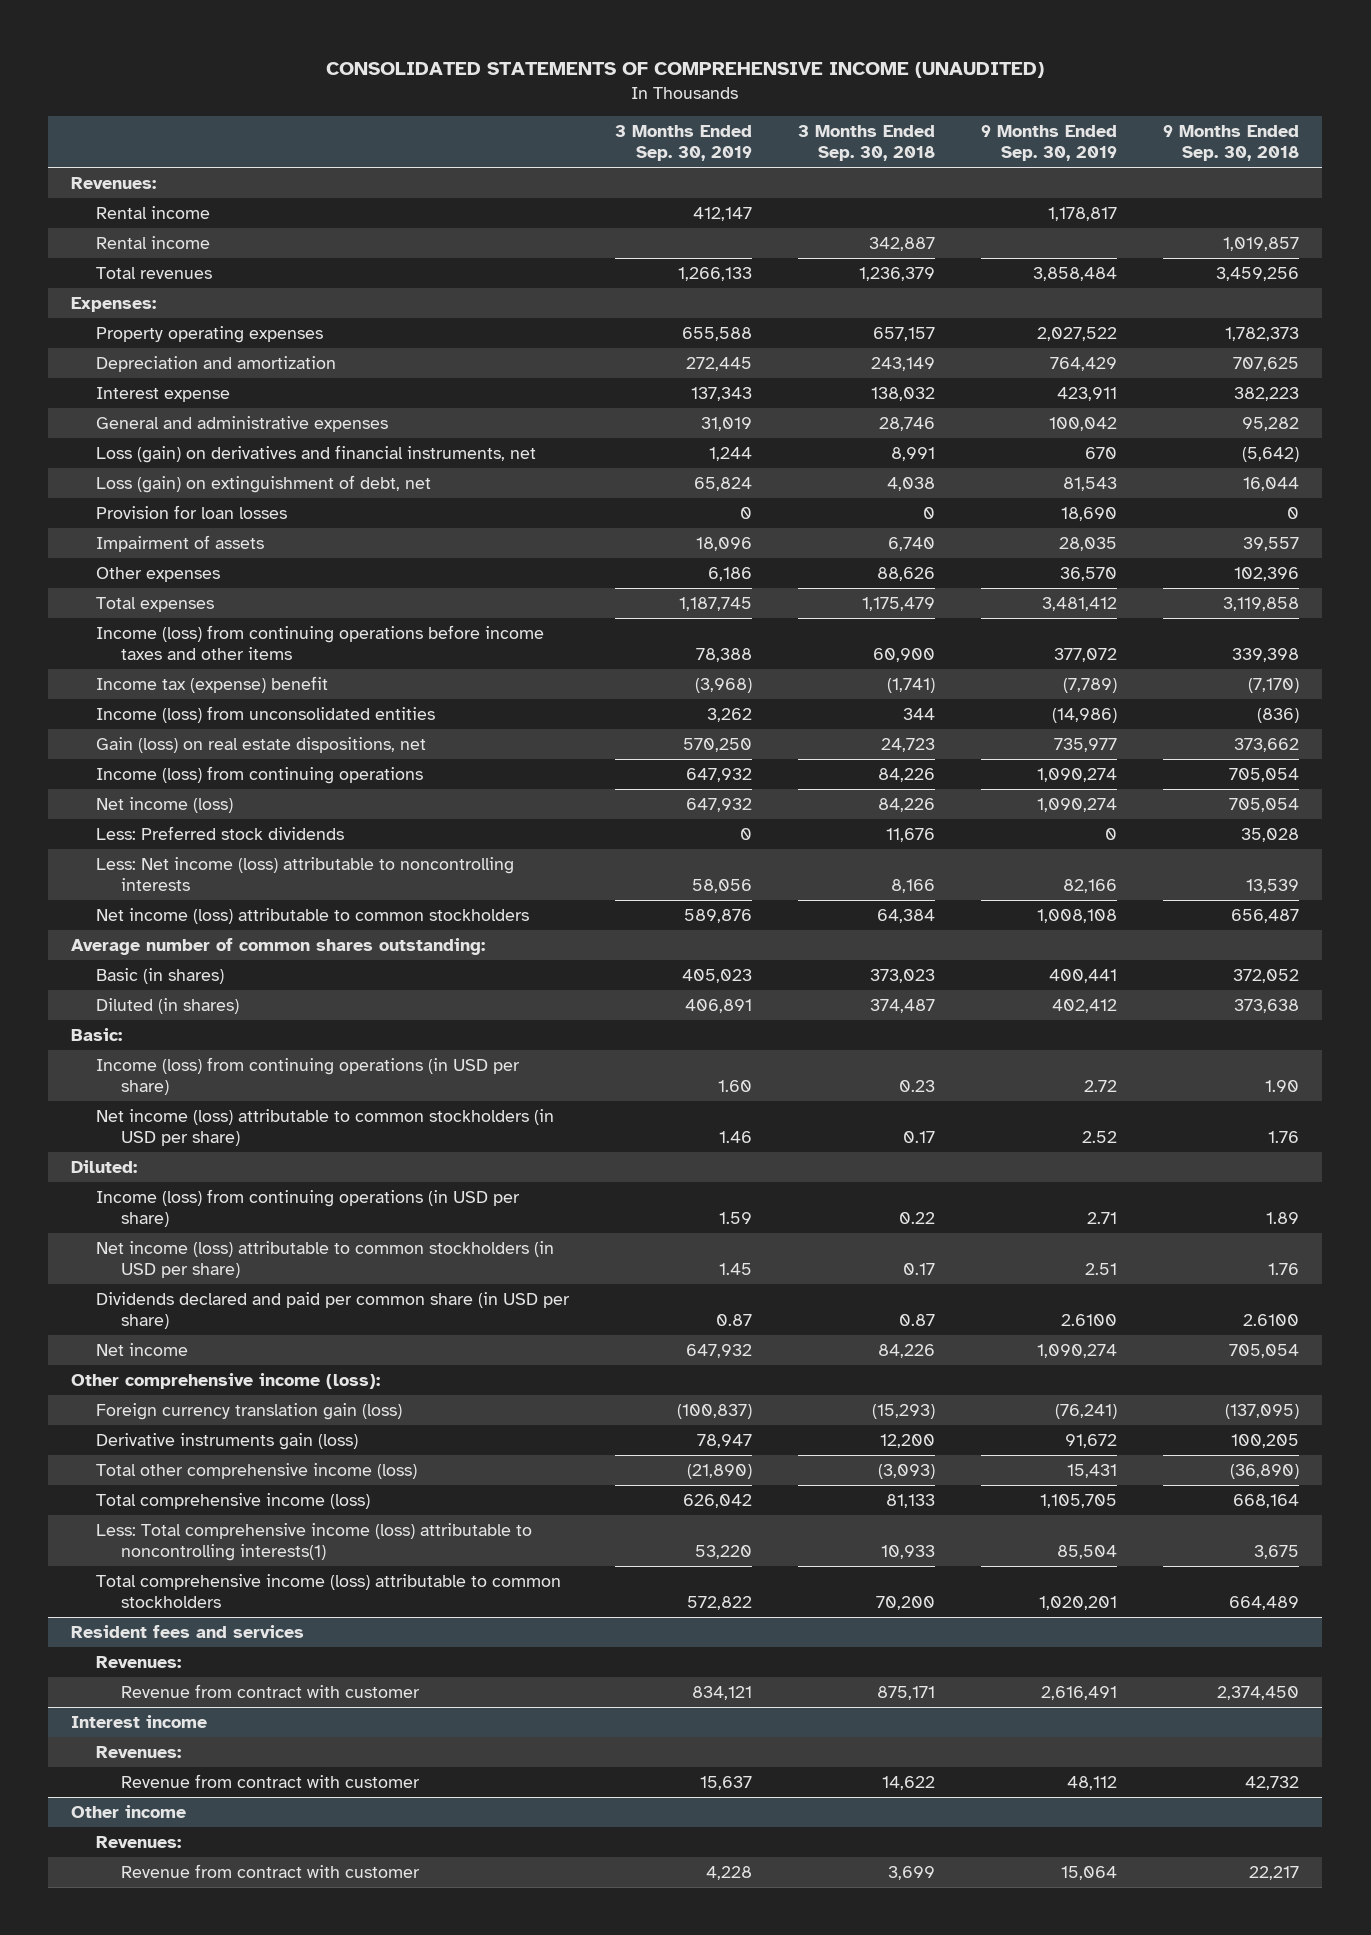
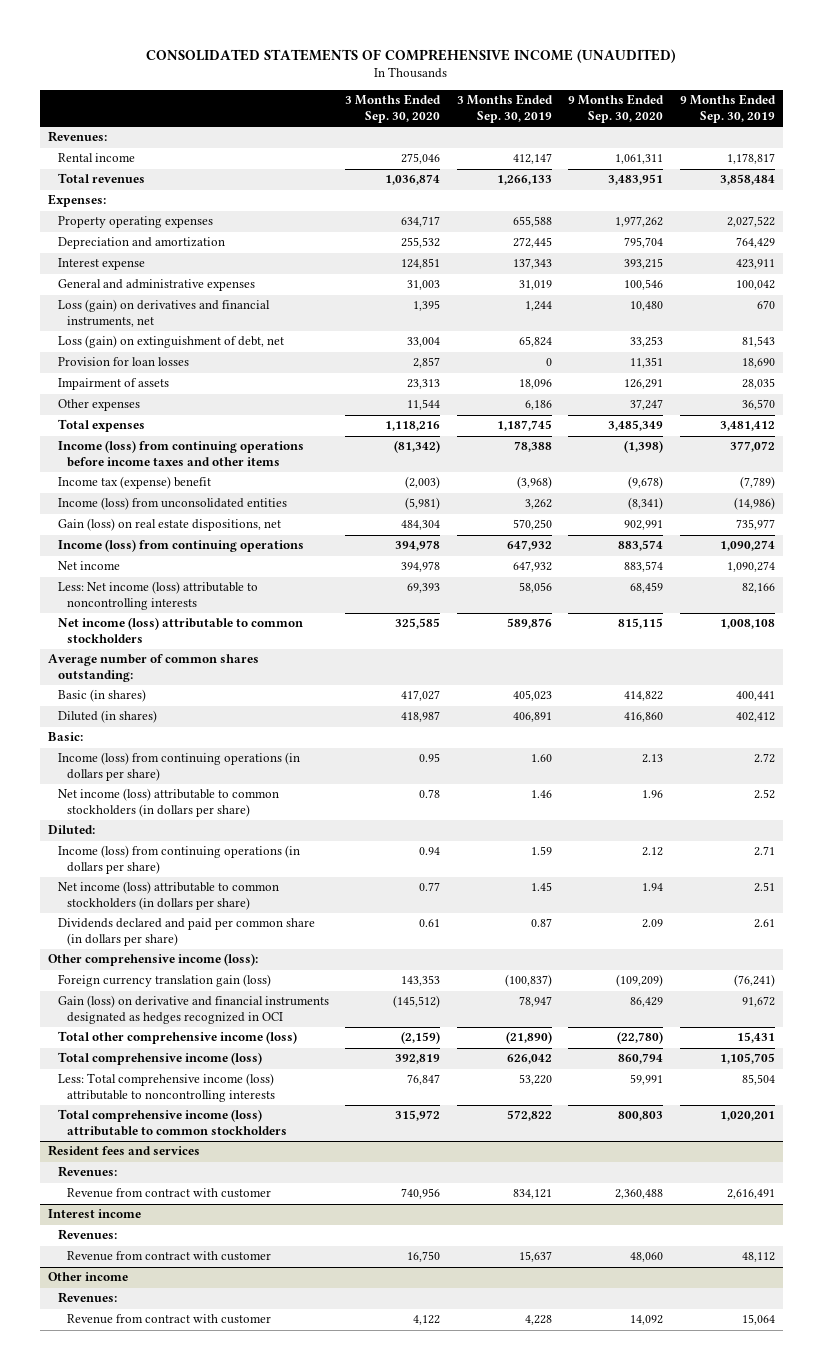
[798,124,936,162] 3 Months Ended Sep. 30, 2018 -> none
[1163,124,1300,162] 9 Months Ended Sep. 30, 2018 -> none
none -> [345,94,442,124] 3 Months Ended Sep. 30, 2020
none -> [568,94,665,124] 9 Months Ended Sep. 30, 2020
[96,235,211,249] Rental income -> none
[96,796,234,813] Net income (loss) -> none
[96,825,345,840] Less: Preferred stock dividends -> none
[96,1342,189,1356] Net income -> [57,561,120,571] Net income
[96,1056,521,1096] Income (loss) from continuing operations (in USD per share) -> [57,752,300,782] Income (loss) from continuing operations (in dollars per share)
[96,1108,555,1147] Net income (loss) attributable to common stockholders (in USD per share) -> [57,788,279,818] Net income (loss) attributable to common stockholders (in dollars per share)
[96,1188,521,1228] Income (loss) from continuing operations (in USD per share) -> [57,845,300,875] Income (loss) from continuing operations (in dollars per share)
[96,1240,555,1279] Net income (loss) attributable to common stockholders (in USD per share) -> [57,881,279,911] Net income (loss) attributable to common stockholders (in dollars per share)
[96,1291,571,1330] Dividends declared and paid per common share (in USD per share) -> [57,918,315,947] Dividends declared and paid per common share (in dollars per share)
[1061,1314,1118,1327] 2.6100 -> [753,919,775,929] 2.61
[96,1432,359,1450] Derivative instruments gain (loss) -> [57,995,329,1025] Gain (loss) on derivative and financial instruments designated as hedges recognized in OCI
[96,1522,533,1562] Less: Total comprehensive income (loss) attributable to noncontrolling interests(1) -> [57,1073,275,1103] Less: Total comprehensive income (loss) attributable to noncontrolling interests

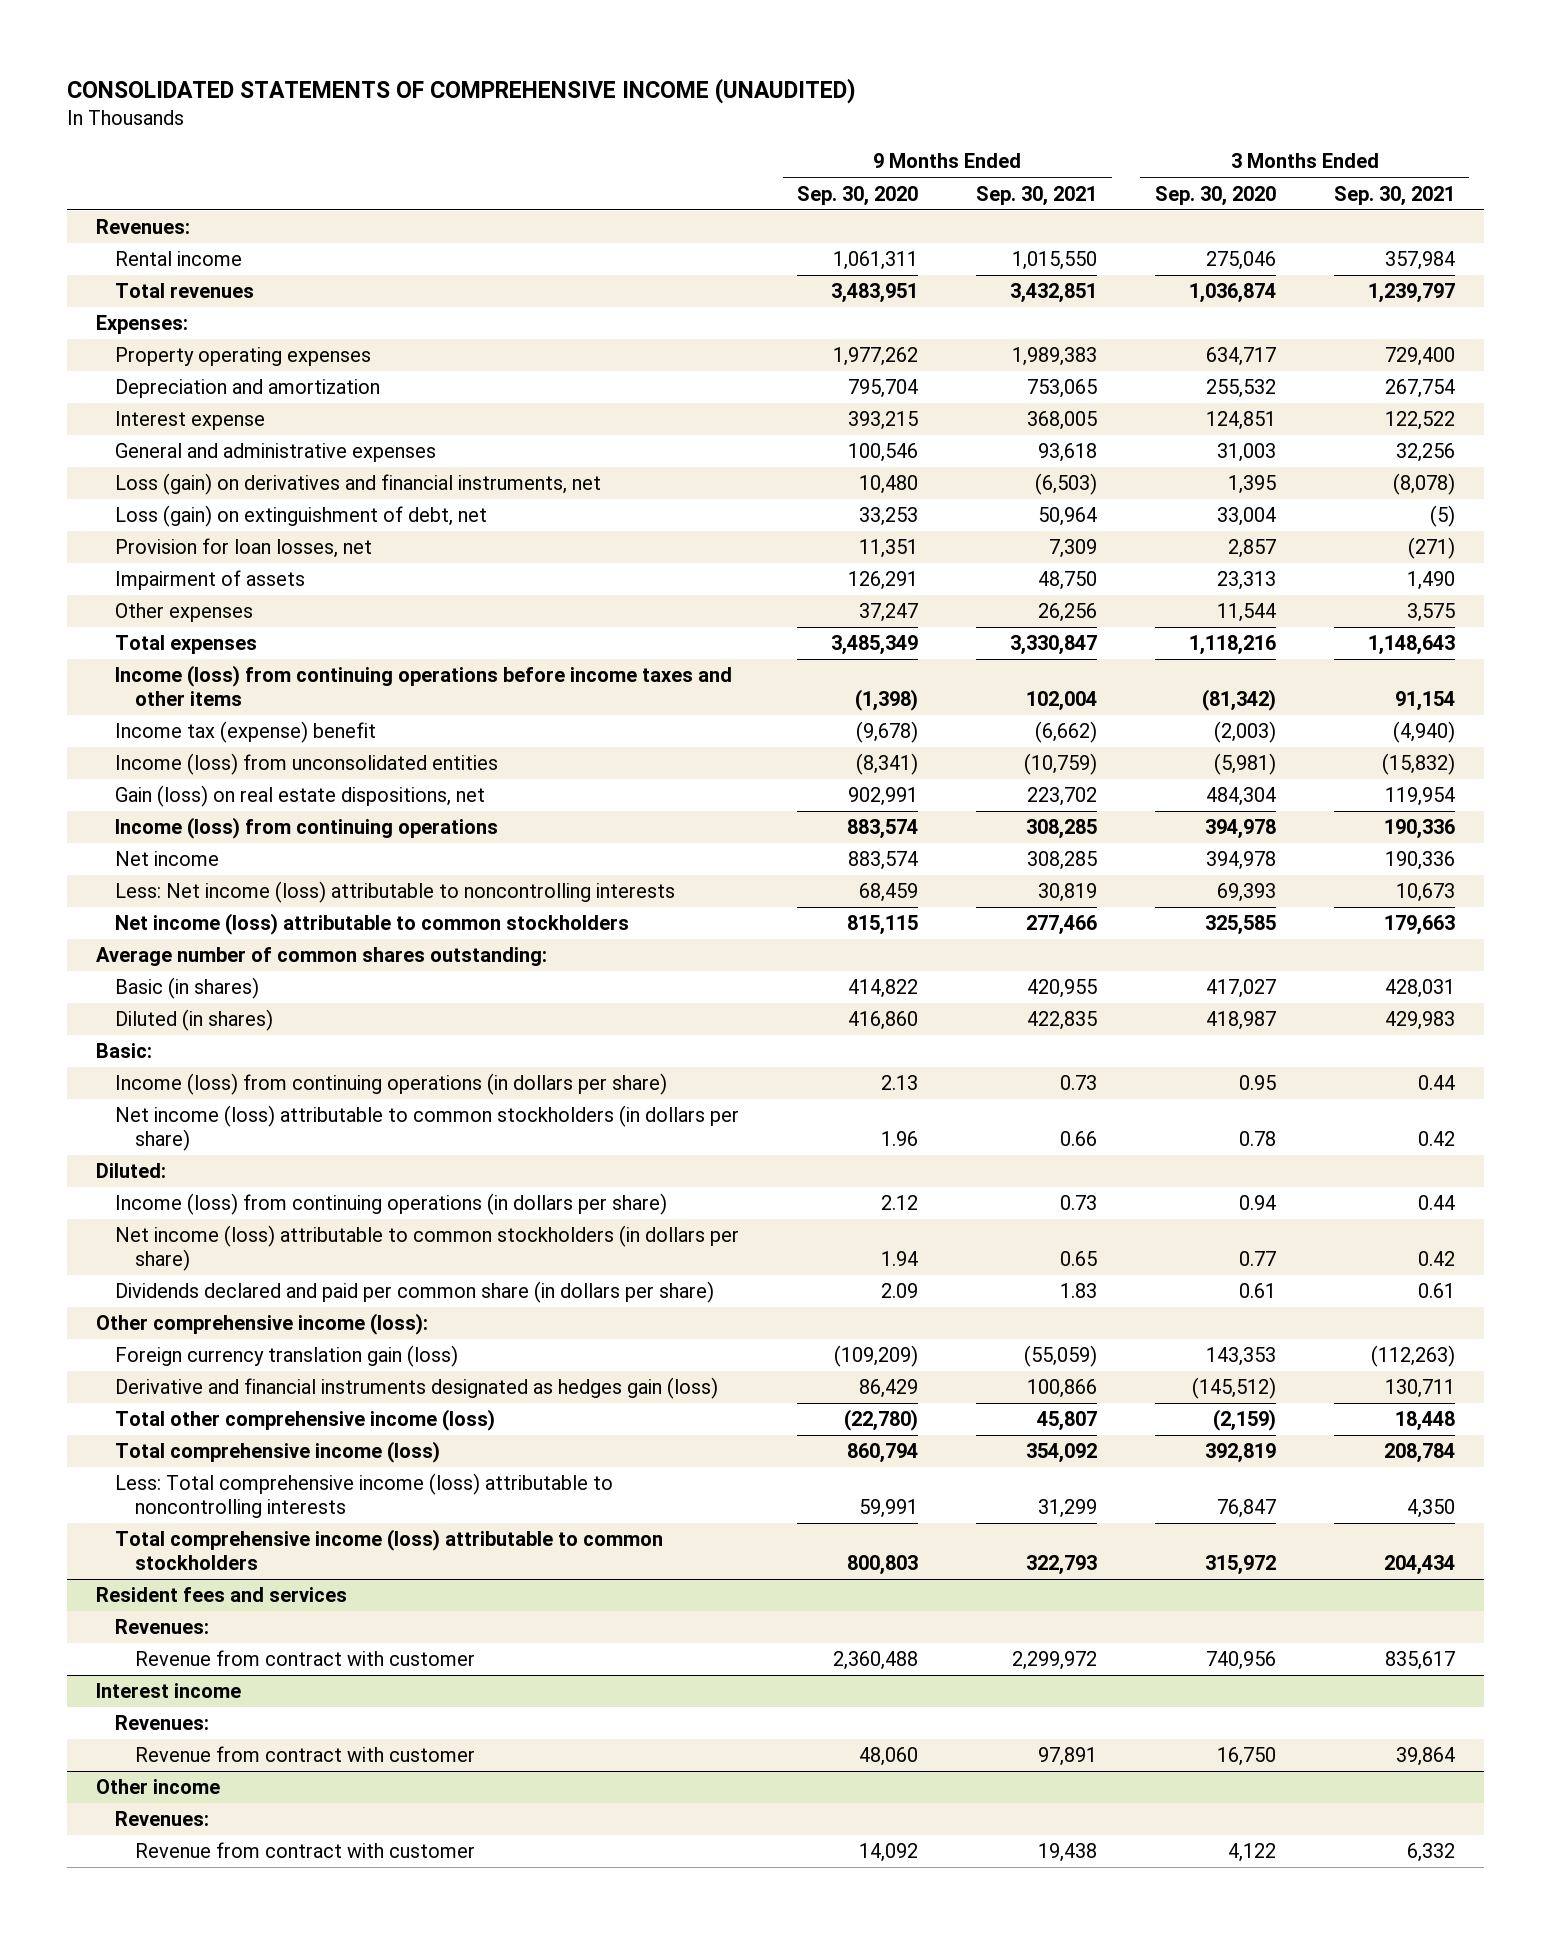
[456,94,553,124] 3 Months Ended Sep. 30, 2019 -> none
[679,94,776,124] 9 Months Ended Sep. 30, 2019 -> none
none -> [976,185,1098,206] Sep. 30, 2021
none -> [1333,185,1455,206] Sep. 30, 2021
[57,357,189,367] Provision for loan losses -> [115,538,373,559] Provision for loan losses, net
[57,995,329,1025] Gain (loss) on derivative and financial instruments designated as hedges recognized in OCI -> [115,1377,719,1400] Derivative and financial instruments designated as hedges gain (loss)

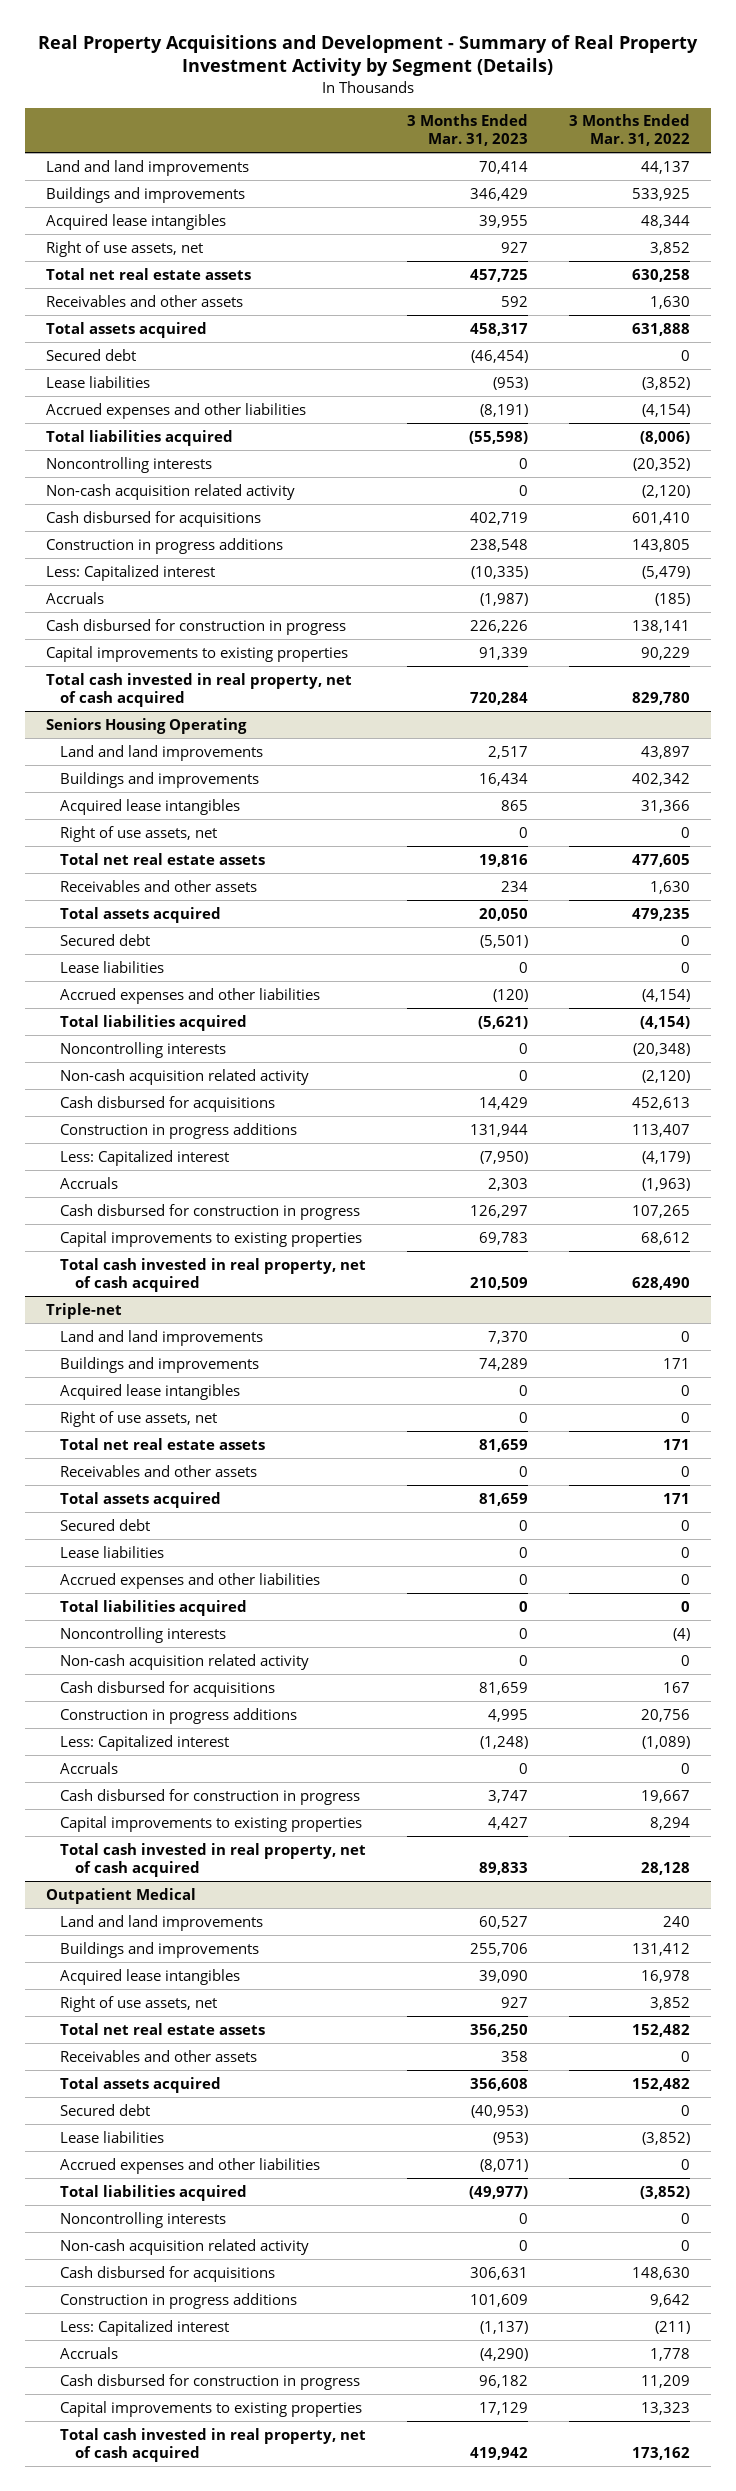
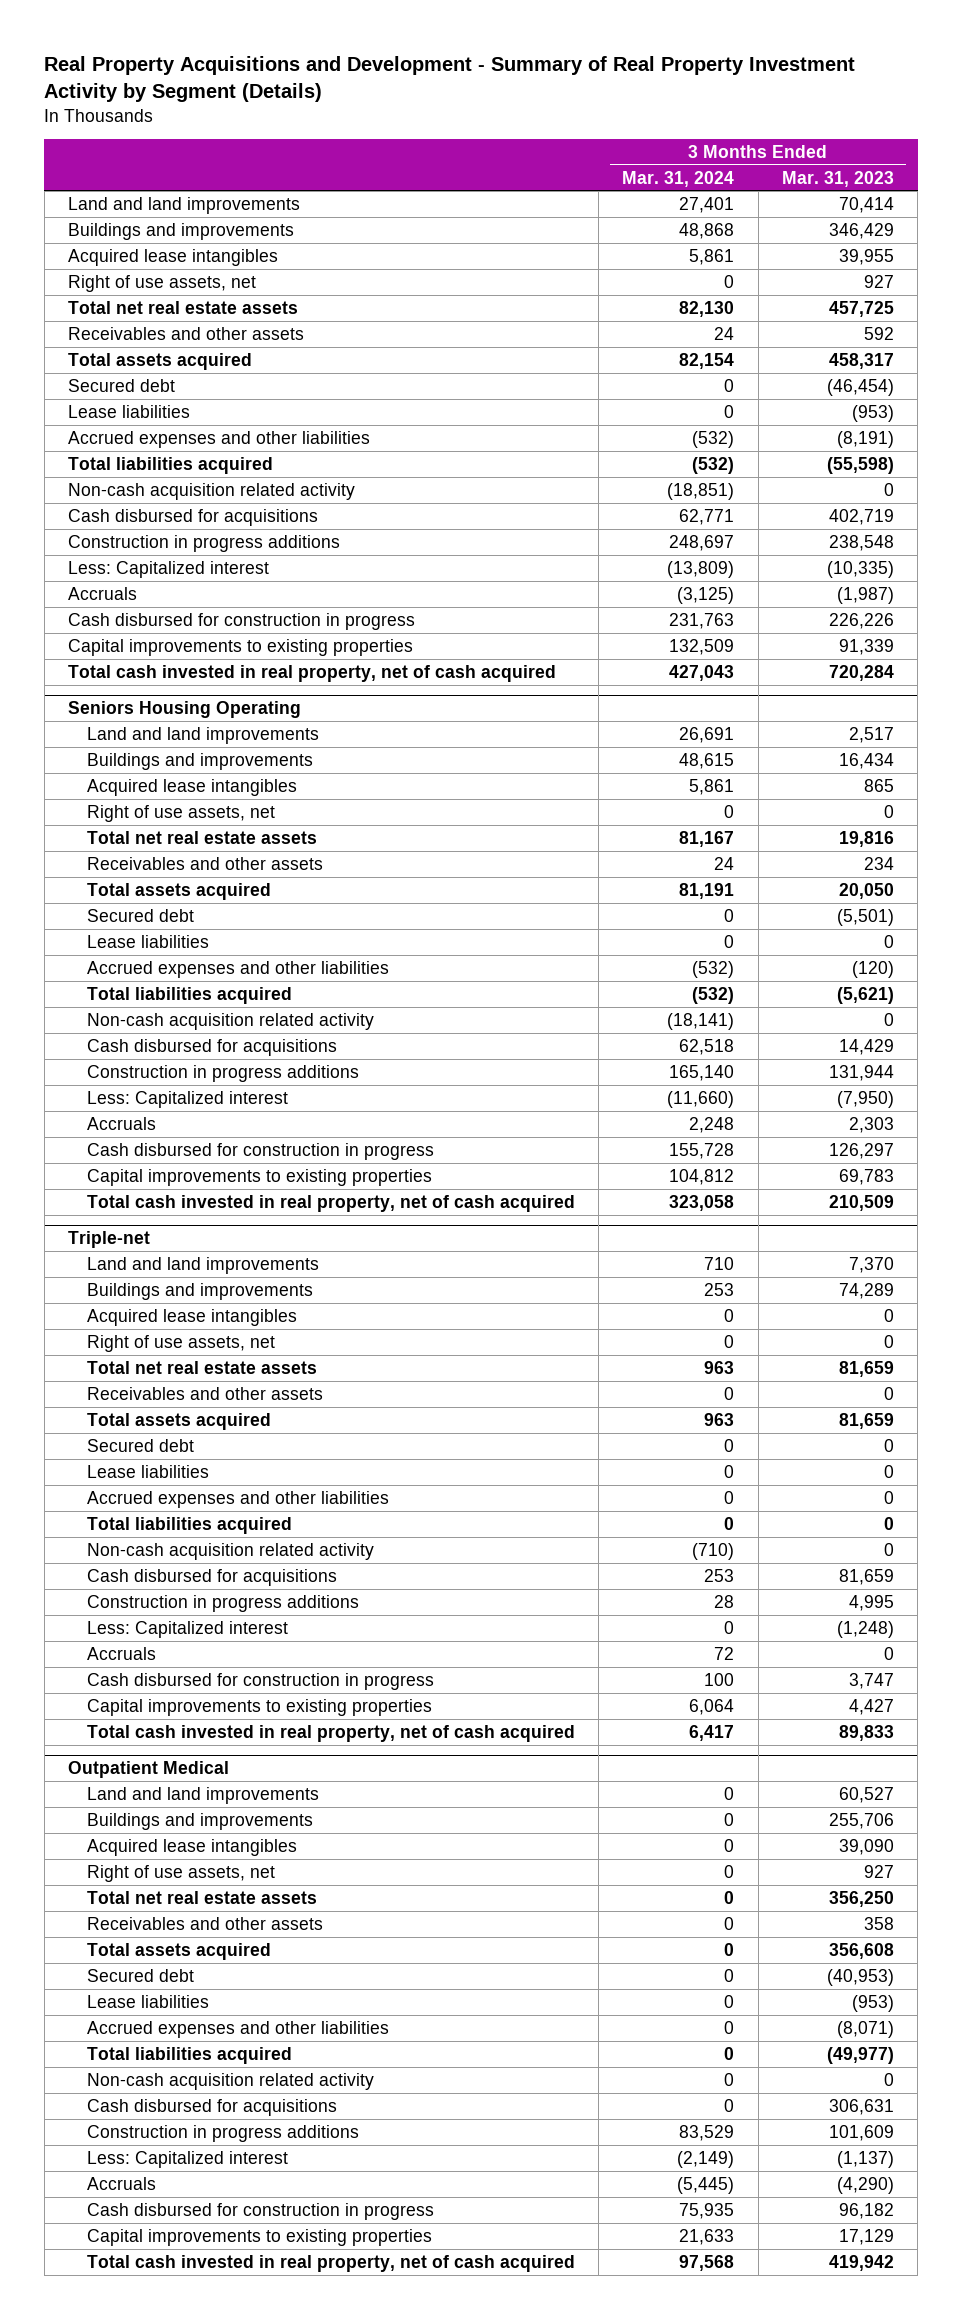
[569,114,691,147] 3 Months Ended Mar. 31, 2022 -> none
none -> [622,170,735,187] Mar. 31, 2024
[45,456,212,473] Noncontrolling interests -> none
[60,1041,227,1058] Noncontrolling interests -> none
[60,1626,227,1643] Noncontrolling interests -> none
[60,2211,227,2228] Noncontrolling interests -> none

